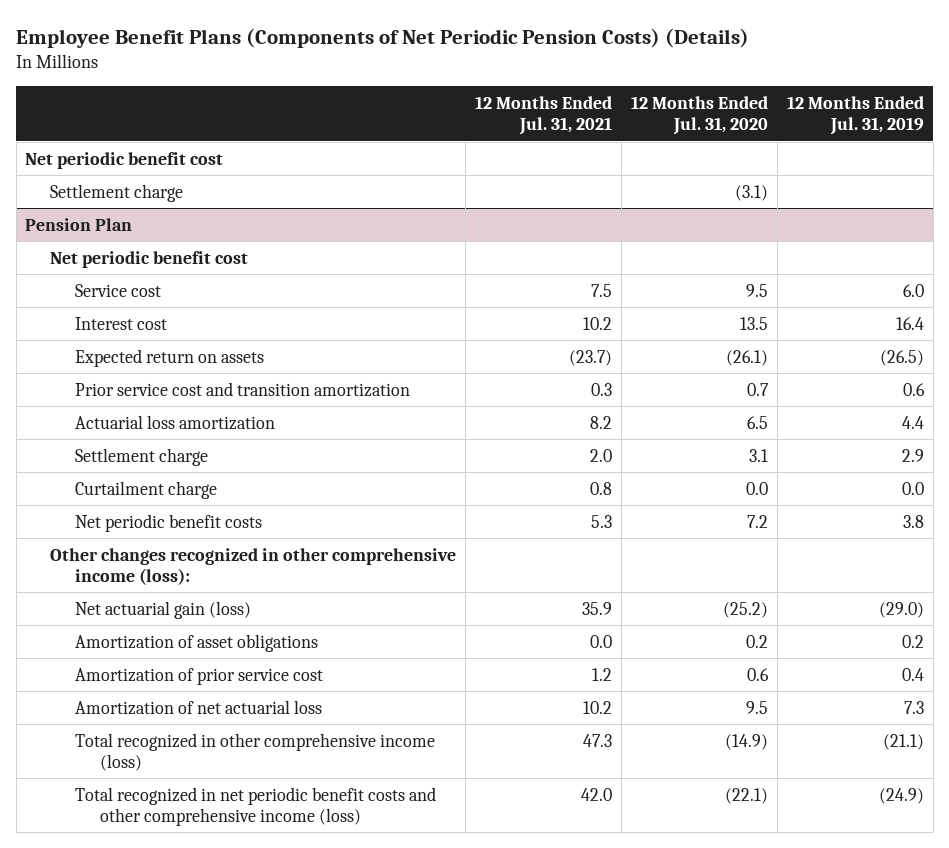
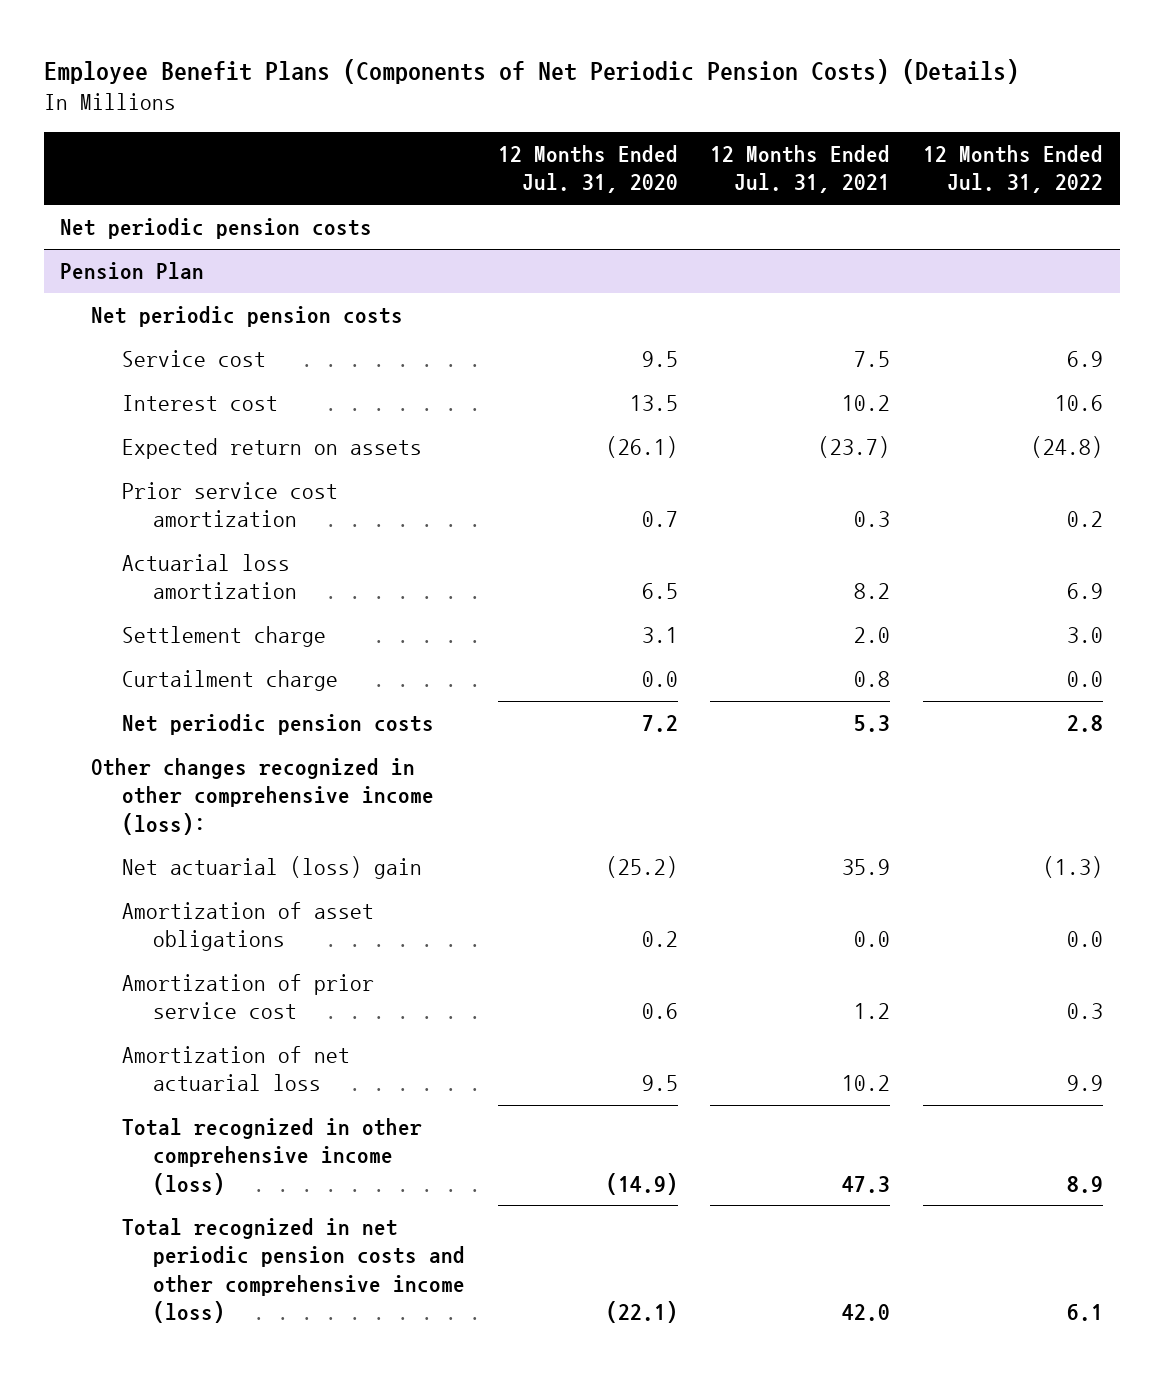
[786,96,924,136] 12 Months Ended Jul. 31, 2019 -> none
none -> [923,145,1104,194] 12 Months Ended Jul. 31, 2022
[50,183,184,202] Settlement charge -> none
[25,151,224,169] Net periodic benefit cost -> [60,218,373,240] Net periodic pension costs
[50,250,249,268] Net periodic benefit cost -> [91,306,404,328] Net periodic pension costs
[75,381,411,397] Prior service cost and transition amortization -> [121,482,338,528] Prior service cost amortization
[75,513,263,532] Net periodic benefit costs -> [121,714,434,736] Net periodic pension costs
[75,600,252,619] Net actuarial gain (loss) -> [121,856,422,880] Net actuarial (loss) gain
[75,786,437,826] Total recognized in net periodic benefit costs and other comprehensive income (loss) -> [121,1218,465,1323] Total recognized in net periodic pension costs and other comprehensive income (loss)

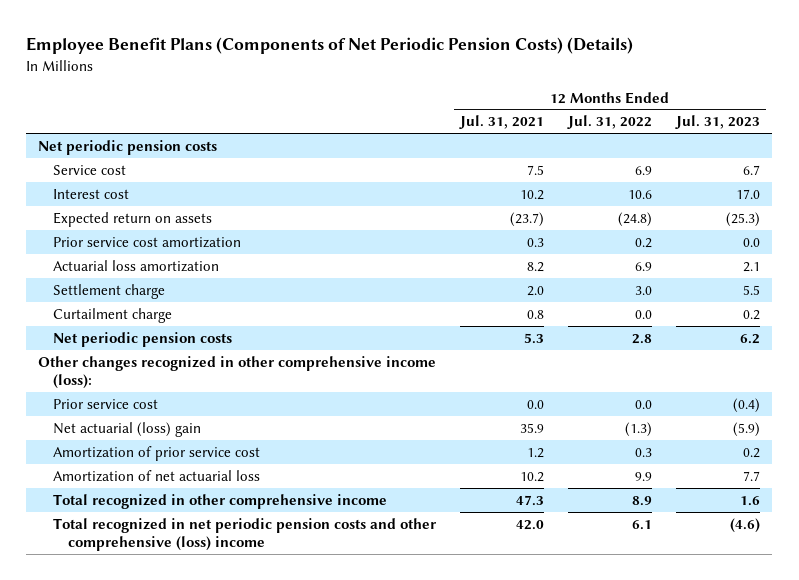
[497,145,678,194] 12 Months Ended Jul. 31, 2020 -> none
none -> [675,115,761,130] Jul. 31, 2023
[60,262,205,280] Pension Plan -> none
[91,306,404,328] Net periodic pension costs -> none
none -> [53,398,159,409] Prior service cost
[121,902,374,952] Amortization of asset obligations -> none
[121,1118,422,1195] Total recognized in other comprehensive income (loss) -> [53,493,388,509] Total recognized in other comprehensive income
[121,1218,465,1323] Total recognized in net periodic pension costs and other comprehensive income (loss) -> [53,517,437,552] Total recognized in net periodic pension costs and other comprehensive (loss) income

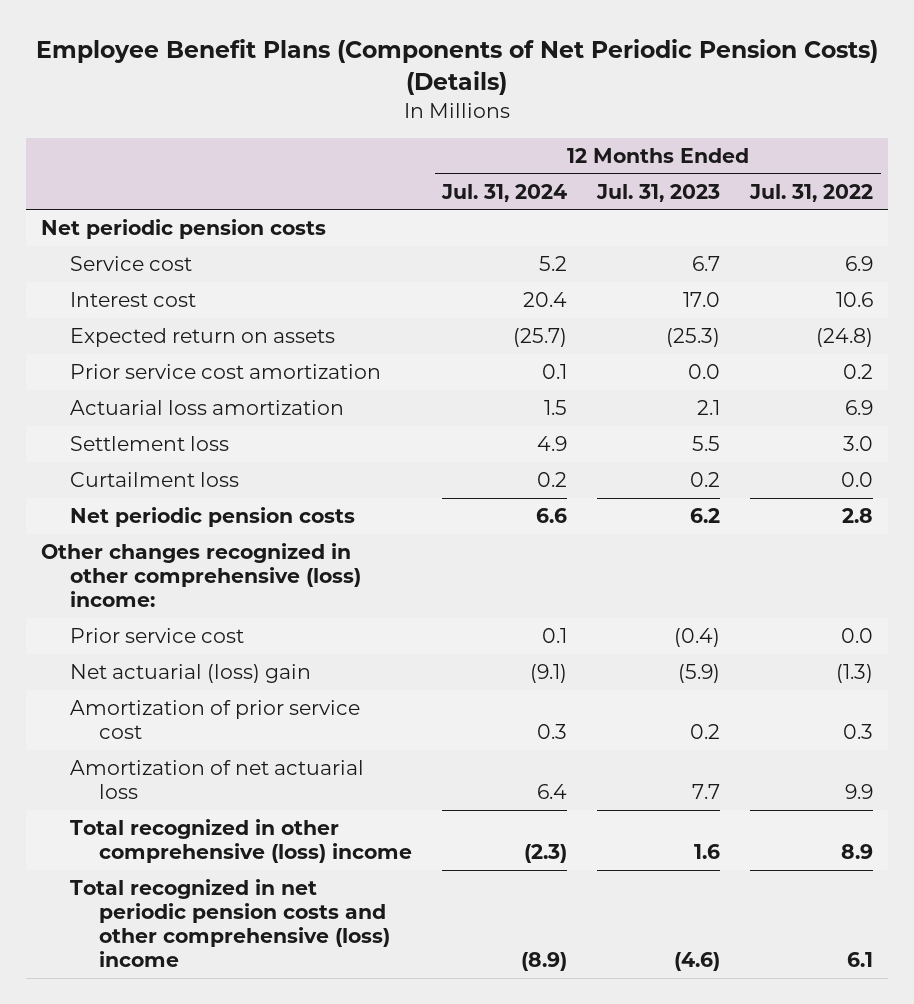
[459,115,545,130] Jul. 31, 2021 -> none
none -> [441,183,568,202] Jul. 31, 2024
[53,283,166,299] Settlement charge -> [69,436,229,452] Settlement loss
[53,307,173,323] Curtailment charge -> [69,472,239,488] Curtailment loss
[38,355,437,390] Other changes recognized in other comprehensive income (loss): -> [40,543,361,608] Other changes recognized in other comprehensive (loss) income:
[53,493,388,509] Total recognized in other comprehensive income -> [69,819,413,864] Total recognized in other comprehensive (loss) income

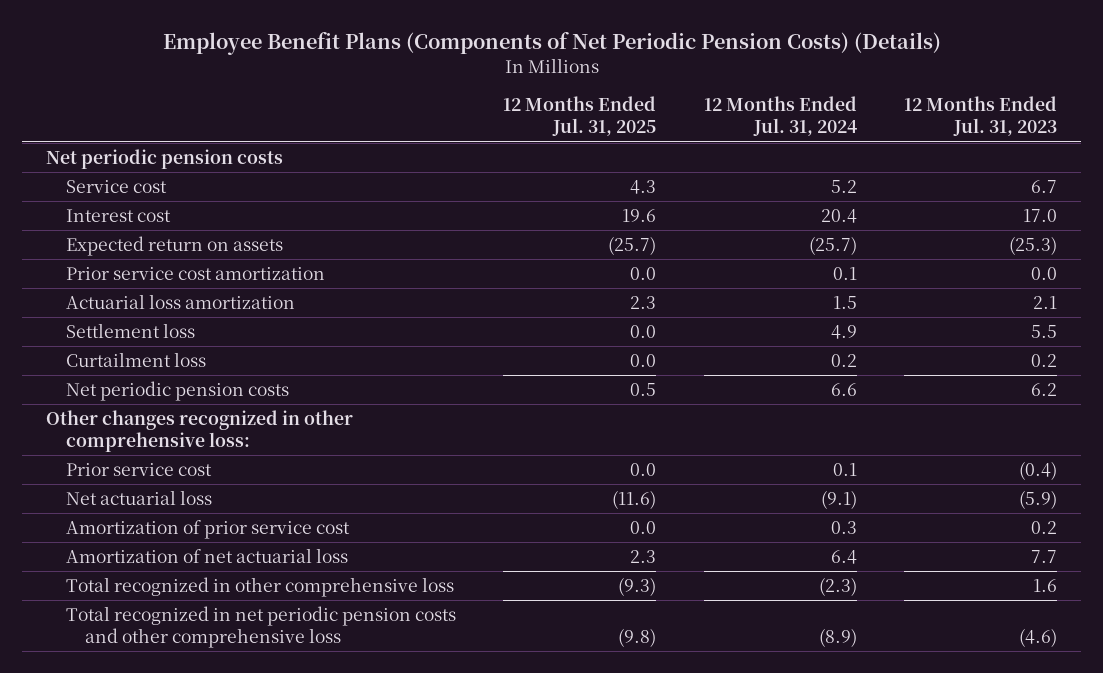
[749,183,874,202] Jul. 31, 2022 -> none
none -> [503,96,657,137] 12 Months Ended Jul. 31, 2025
[40,543,361,608] Other changes recognized in other comprehensive (loss) income: -> [46,409,354,453] Other changes recognized in other comprehensive loss:
[69,664,311,684] Net actuarial (loss) gain -> [65,489,212,505] Net actuarial loss
[69,819,413,864] Total recognized in other comprehensive (loss) income -> [65,576,454,597] Total recognized in other comprehensive loss
[69,879,391,968] Total recognized in net periodic pension costs and other comprehensive (loss) income -> [65,605,456,649] Total recognized in net periodic pension costs and other comprehensive loss

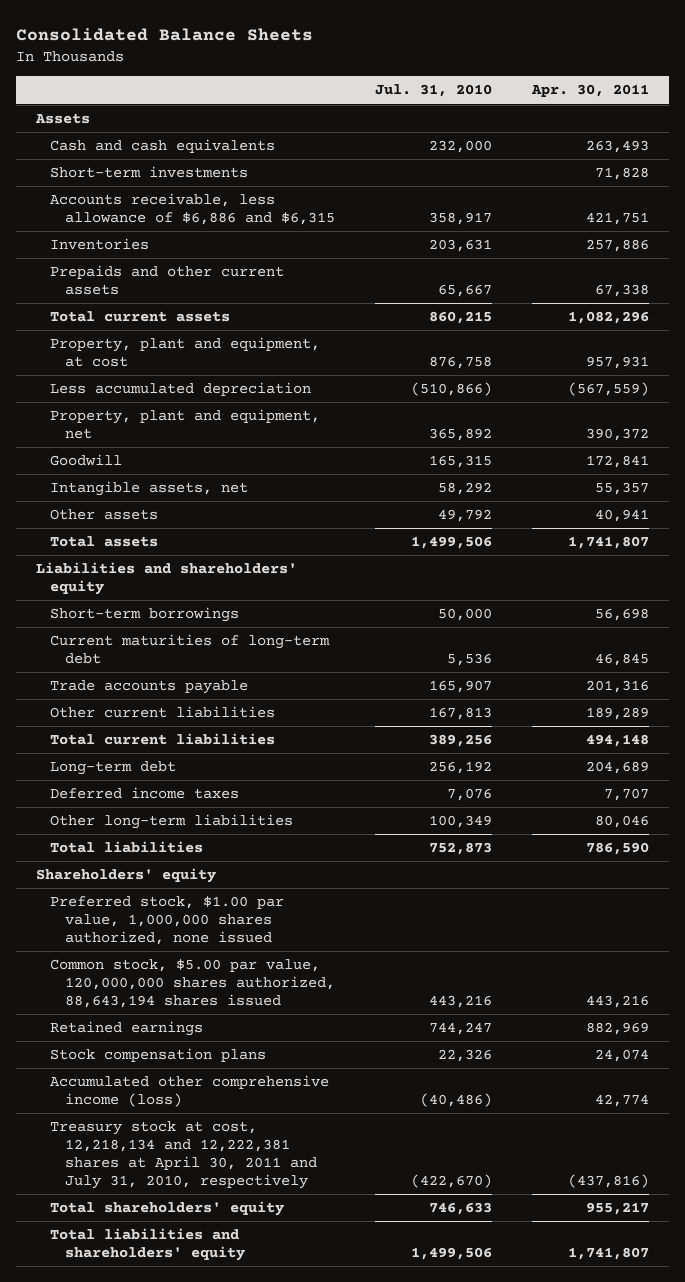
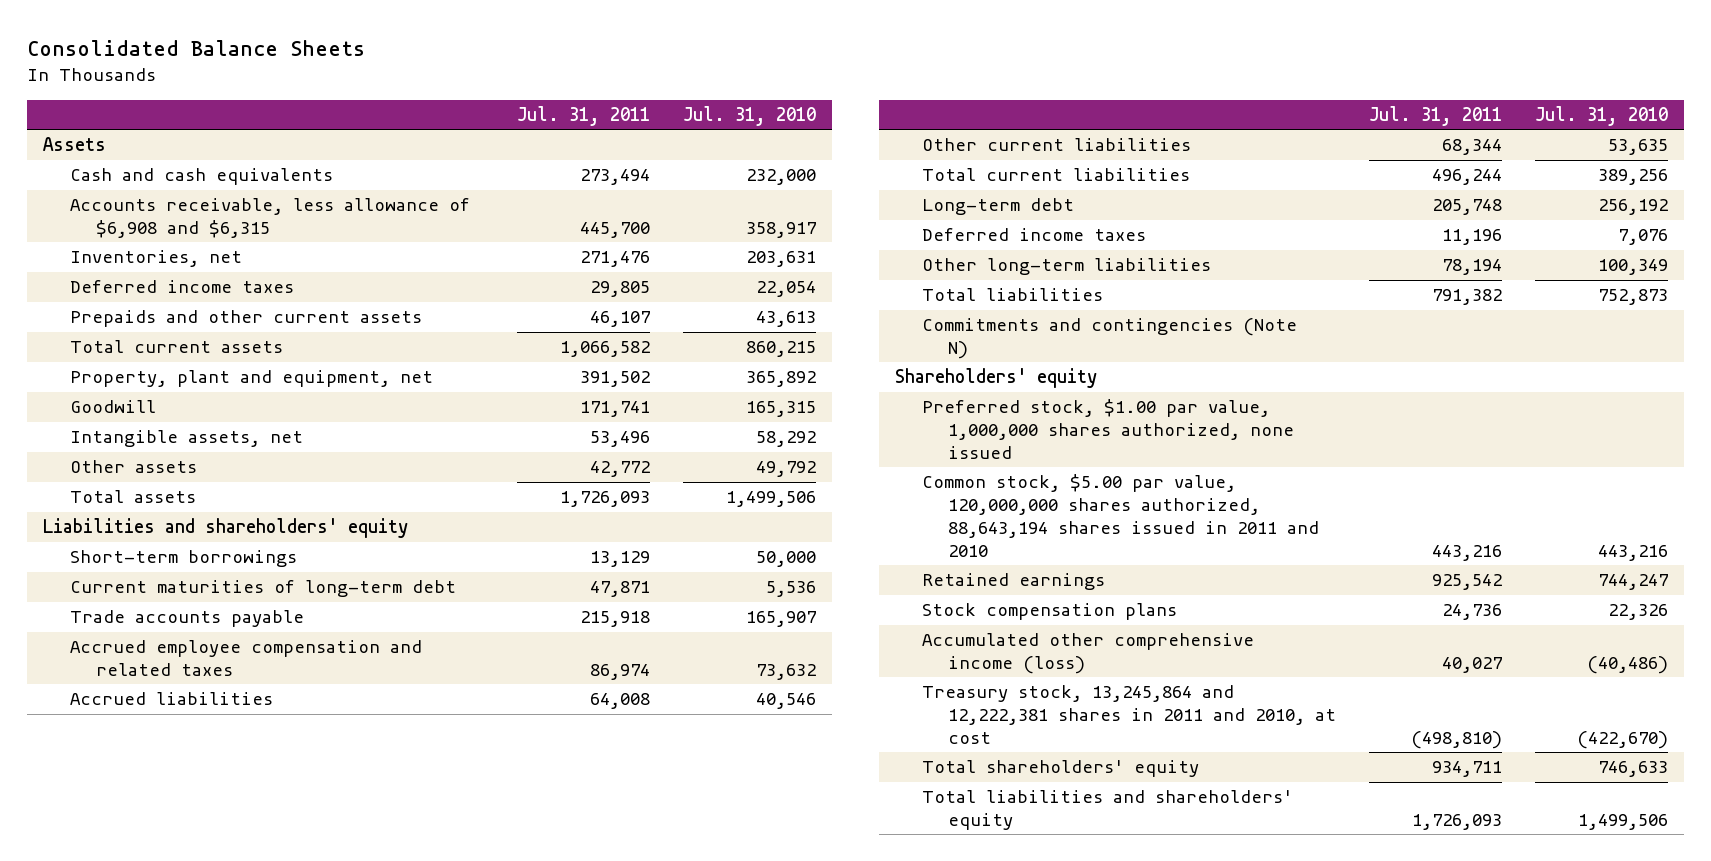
[531,84,650,98] Apr. 30, 2011 -> none
none -> [516,106,650,127] Jul. 31, 2011
[50,166,249,179] Short-term investments -> none
[50,193,336,226] Accounts receivable, less allowance of $6,886 and $6,315 -> [69,198,470,239] Accounts receivable, less allowance of $6,908 and $6,315
[50,238,150,251] Inventories -> [69,250,242,268] Inventories, net
none -> [69,280,294,294] Deferred income taxes
[438,284,493,298] 65,667 -> [755,311,816,328] 43,613
[50,337,321,368] Property, plant and equipment, at cost -> none
[50,382,312,397] Less accumulated depreciation -> none
none -> [69,640,422,677] Accrued employee compensation and related taxes
none -> [69,692,273,706] Accrued liabilities
[429,707,493,721] 167,813 -> [1607,139,1668,156] 53,635
none -> [921,318,1297,360] Commitments and contingencies (Note N)
[50,959,336,1009] Common stock, $5.00 par value, 120,000,000 shares authorized, 88,643,194 shares issued -> [921,474,1320,557] Common stock, $5.00 par value, 120,000,000 shares authorized, 88,643,194 shares issued in 2011 and 2010
[50,1121,318,1190] Treasury stock at cost, 12,218,134 and 12,222,381 shares at April 30, 2011 and July 31, 2010, respectively -> [921,685,1337,744] Treasury stock, 13,245,864 and 12,222,381 shares in 2011 and 2010, at cost

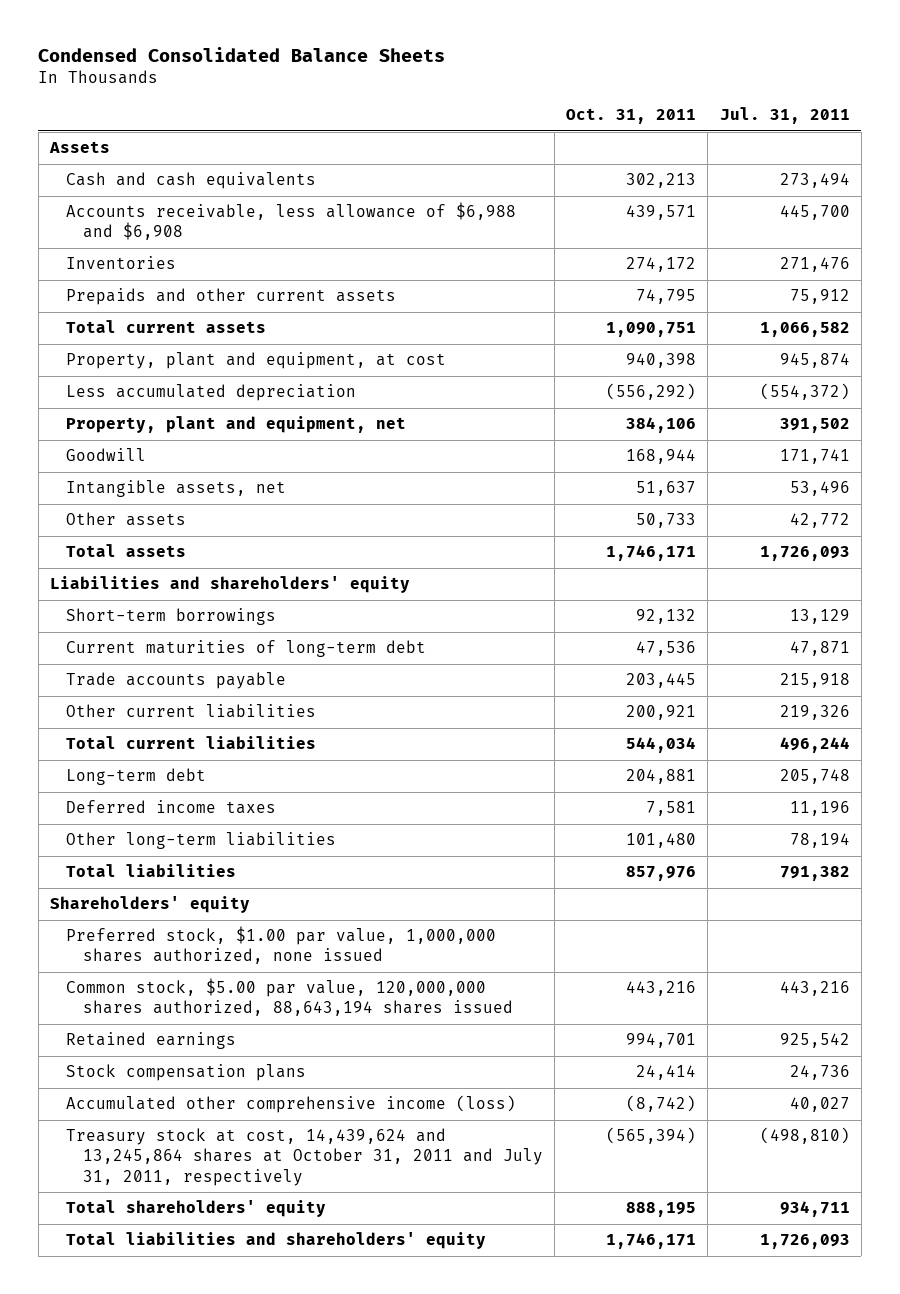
[26,39,365,56] Consolidated Balance Sheets -> [38,47,446,63] Condensed Consolidated Balance Sheets
[682,106,816,127] Jul. 31, 2010 -> none
none -> [566,108,697,125] Oct. 31, 2011
[69,280,294,294] Deferred income taxes -> none
[69,198,470,239] Accounts receivable, less allowance of $6,908 and $6,315 -> [66,202,517,241] Accounts receivable, less allowance of $6,988 and $6,908
[69,250,242,268] Inventories, net -> [66,256,177,270] Inventories
[589,311,650,328] 46,107 -> [789,289,850,305] 75,912
none -> [66,352,447,370] Property, plant and equipment, at cost
none -> [66,384,357,402] Less accumulated depreciation
[69,640,422,677] Accrued employee compensation and related taxes -> none
[69,692,273,706] Accrued liabilities -> none
[1442,139,1503,156] 68,344 -> [779,705,850,721] 219,326
[921,318,1297,360] Commitments and contingencies (Note N) -> none
[921,474,1320,557] Common stock, $5.00 par value, 120,000,000 shares authorized, 88,643,194 shares issued in 2011 and 2010 -> [66,978,513,1017] Common stock, $5.00 par value, 120,000,000 shares authorized, 88,643,194 shares issued
[921,685,1337,744] Treasury stock, 13,245,864 and 12,222,381 shares in 2011 and 2010, at cost -> [66,1128,543,1186] Treasury stock at cost, 14,439,624 and 13,245,864 shares at October 31, 2011 and July 31, 2011, respectively

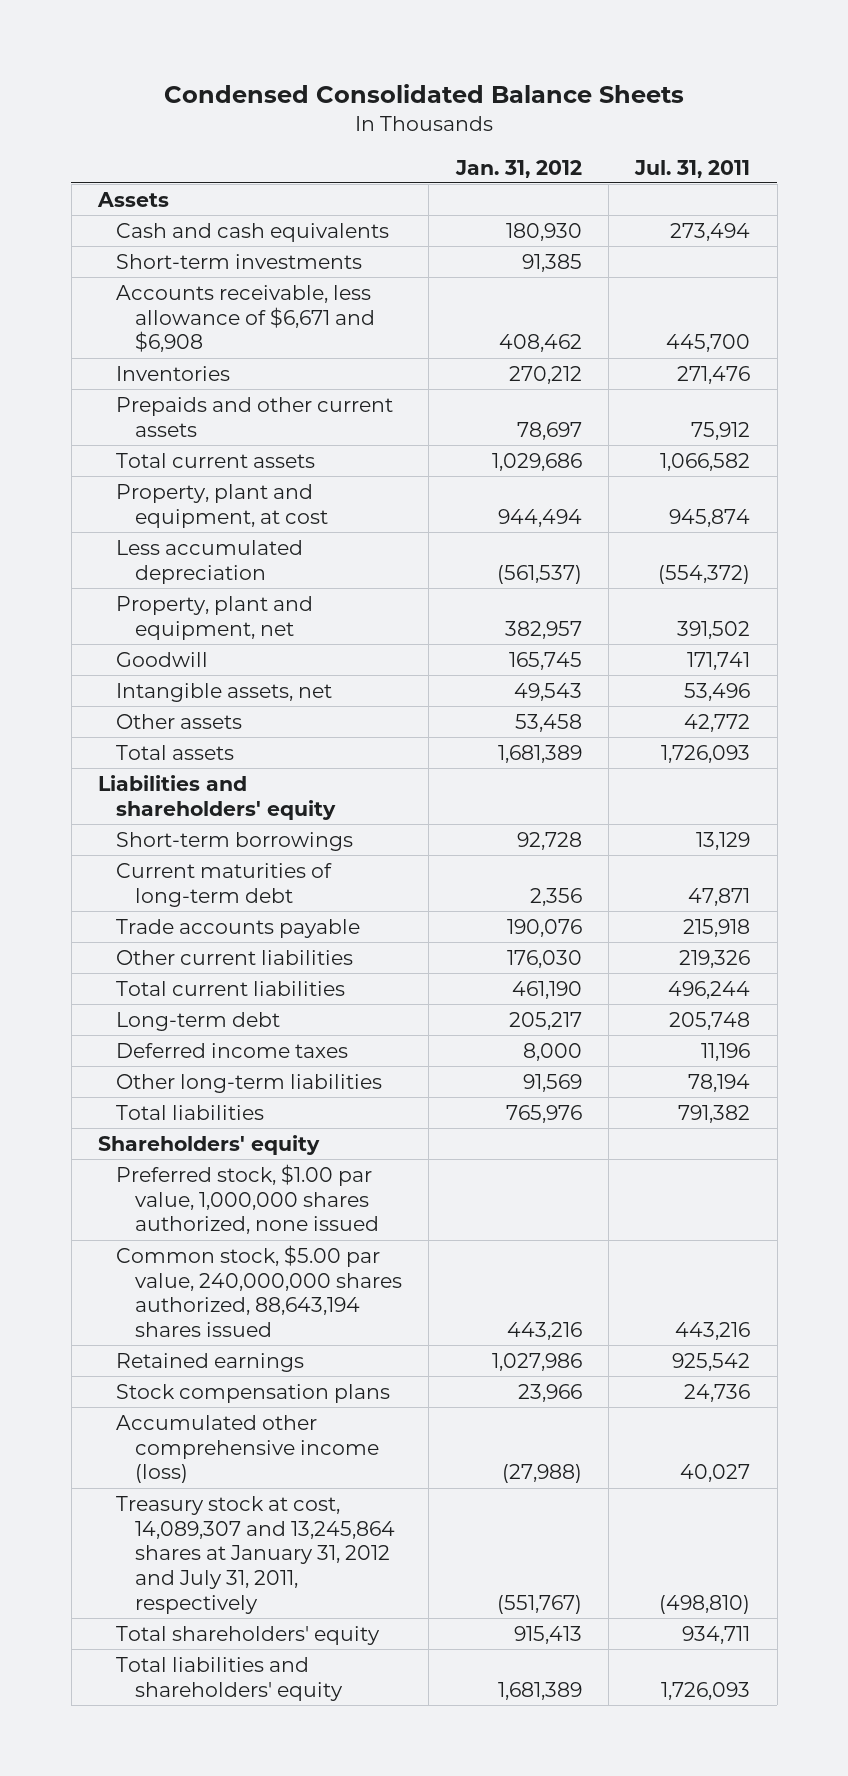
[566,108,697,125] Oct. 31, 2011 -> none
none -> [454,159,582,178] Jan. 31, 2012
none -> [116,253,363,269] Short-term investments
[66,202,517,241] Accounts receivable, less allowance of $6,988 and $6,908 -> [116,284,376,353] Accounts receivable, less allowance of $6,671 and $6,908
[66,978,513,1017] Common stock, $5.00 par value, 120,000,000 shares authorized, 88,643,194 shares issued -> [116,1244,403,1338] Common stock, $5.00 par value, 240,000,000 shares authorized, 88,643,194 shares issued
[66,1128,543,1186] Treasury stock at cost, 14,439,624 and 13,245,864 shares at October 31, 2011 and July 31, 2011, respectively -> [116,1495,396,1614] Treasury stock at cost, 14,089,307 and 13,245,864 shares at January 31, 2012 and July 31, 2011, respectively

